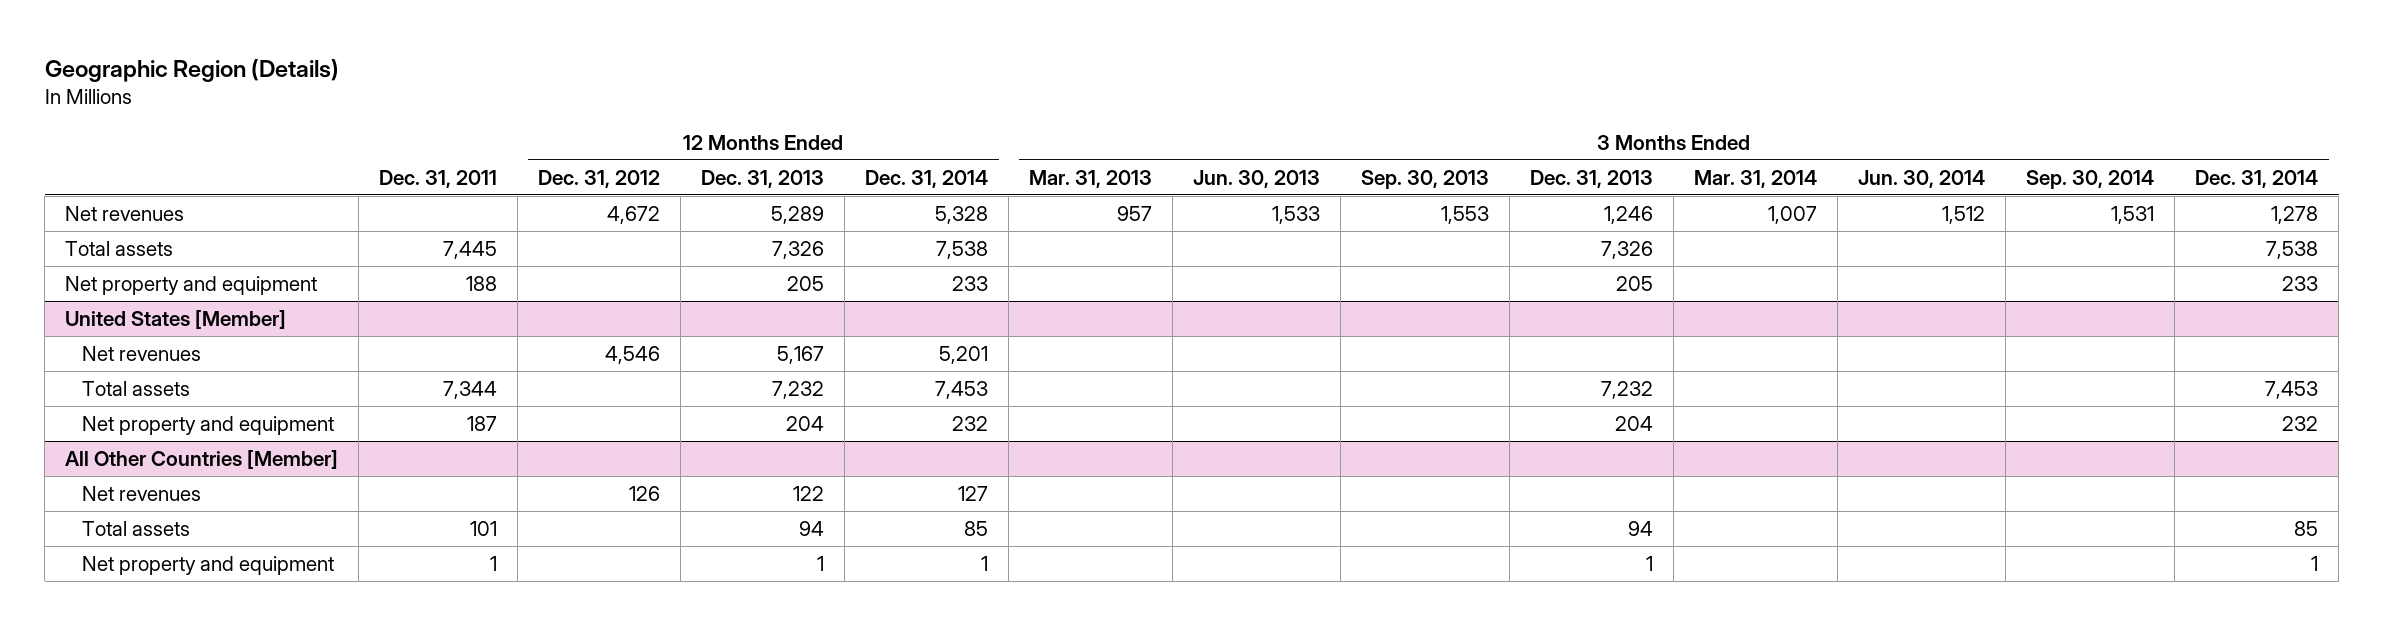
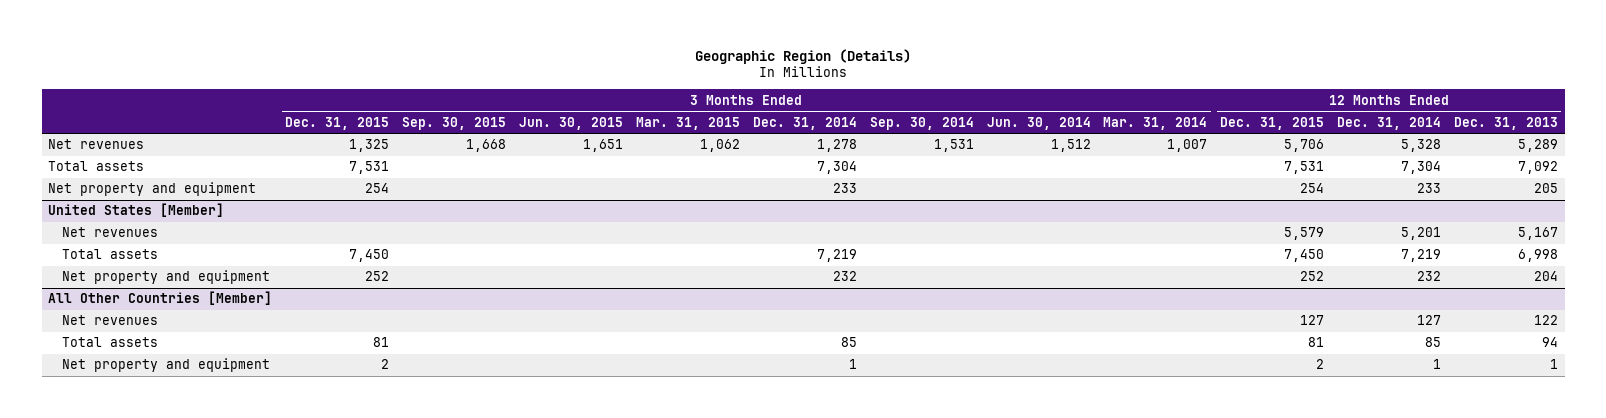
[379,169,498,188] Dec. 31, 2011 -> none
[538,169,661,188] Dec. 31, 2012 -> none
[1029,169,1153,188] Mar. 31, 2013 -> none
[1193,169,1321,188] Jun. 30, 2013 -> none
[1361,169,1490,189] Sep. 30, 2013 -> none
[1530,169,1654,188] Dec. 31, 2013 -> none
none -> [284,116,389,130] Dec. 31, 2015
none -> [401,116,506,130] Sep. 30, 2015
none -> [518,116,623,130] Jun. 30, 2015
none -> [635,116,740,130] Mar. 31, 2015
none -> [1220,116,1325,130] Dec. 31, 2015
[772,240,825,259] 7,326 -> [1518,161,1559,175] 7,092
[936,240,989,259] 7,538 -> [1401,161,1442,175] 7,304
[2266,240,2319,259] 7,538 -> [816,161,857,175] 7,304
[772,380,825,399] 7,232 -> [1518,249,1559,263] 6,998
[935,380,989,399] 7,453 -> [1401,249,1442,263] 7,219
[2265,380,2319,399] 7,453 -> [816,249,857,263] 7,219

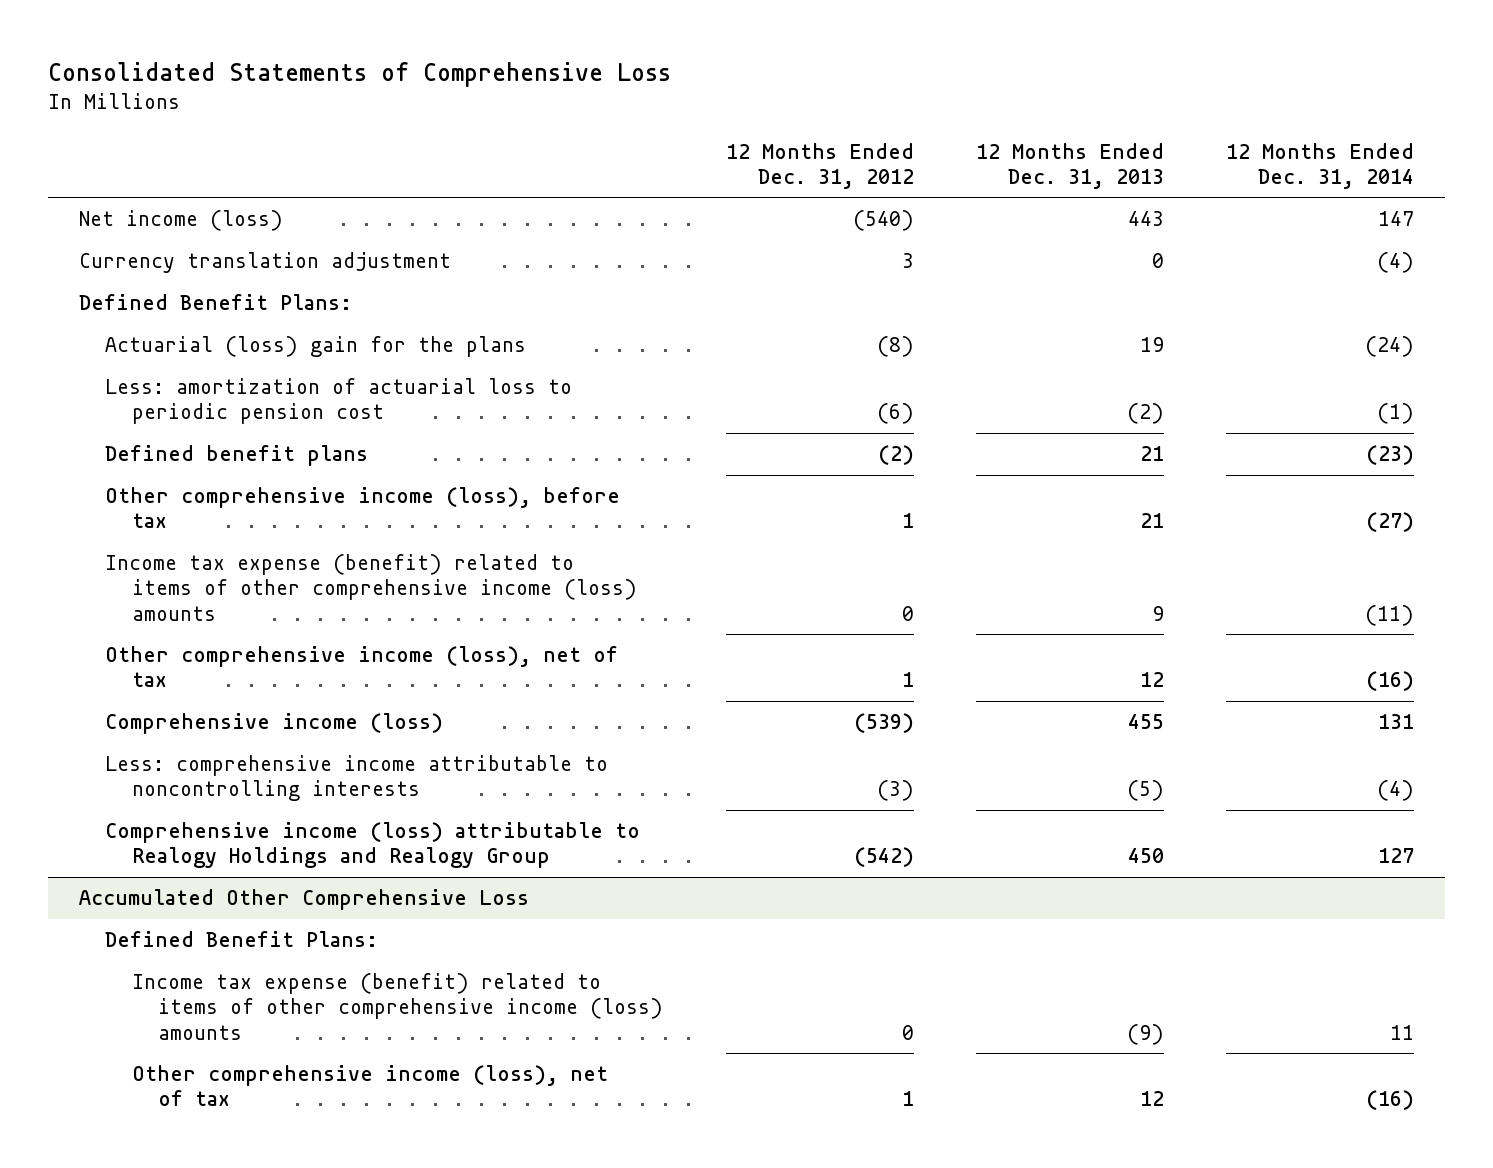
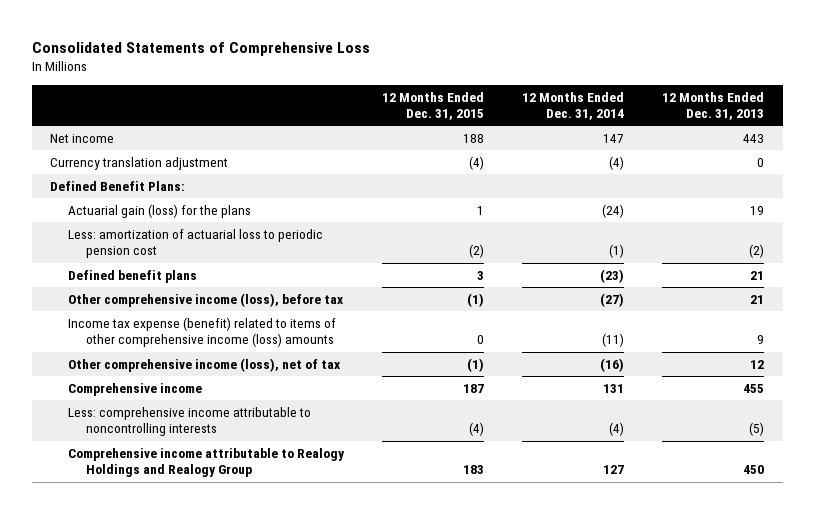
[725,142,914,189] 12 Months Ended Dec. 31, 2012 -> none
none -> [382,91,485,121] 12 Months Ended Dec. 31, 2015
[78,210,283,232] Net income (loss) -> [50,133,115,143] Net income
[105,336,527,358] Actuarial (loss) gain for the plans -> [68,203,252,218] Actuarial gain (loss) for the plans
[105,713,444,735] Comprehensive income (loss) -> [68,382,203,396] Comprehensive income
[78,889,529,911] Accumulated Other Comprehensive Loss -> none
[105,931,379,948] Defined Benefit Plans: -> none
[131,973,664,1040] Income tax expense (benefit) related to items of other comprehensive income (loss) amounts -> none
[131,1065,608,1107] Other comprehensive income (loss), net of tax -> none
[105,822,641,869] Comprehensive income (loss) attributable to Realogy Holdings and Realogy Group -> [68,447,346,478] Comprehensive income attributable to Realogy Holdings and Realogy Group

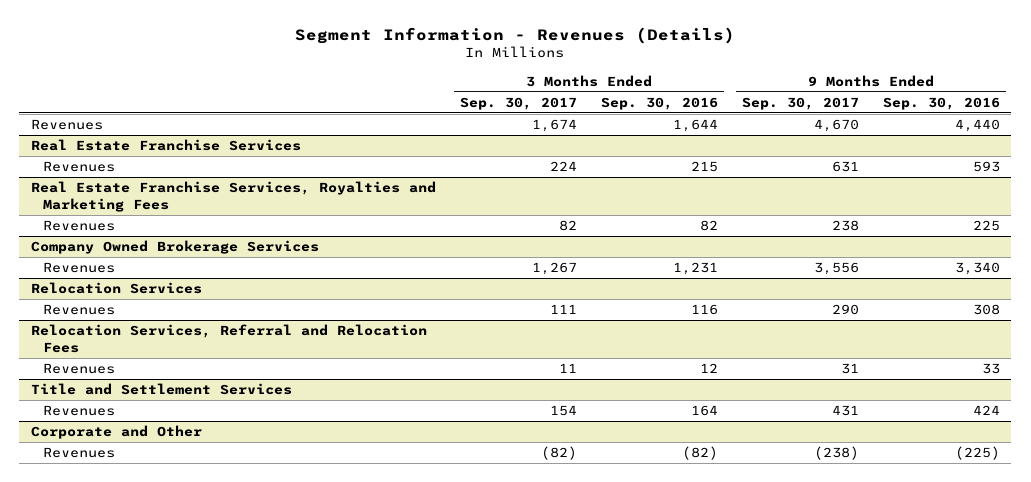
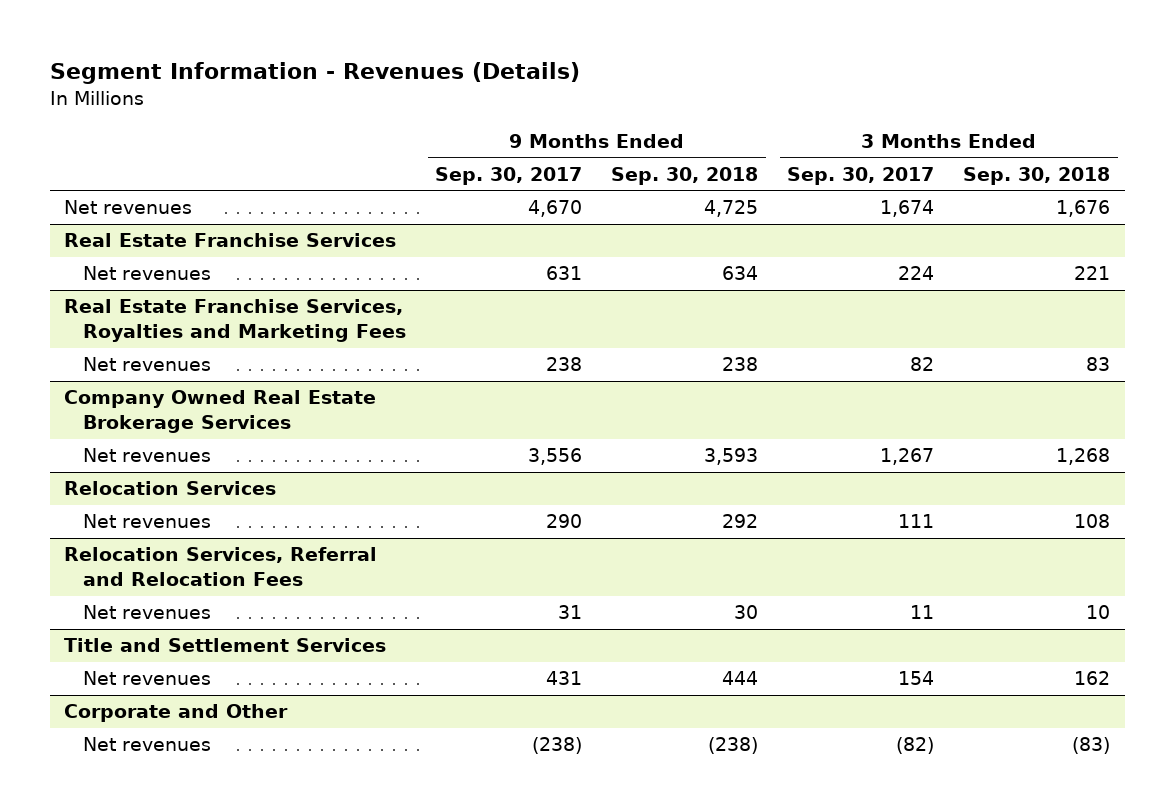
[600,96,718,110] Sep. 30, 2016 -> none
[882,96,1000,110] Sep. 30, 2016 -> none
none -> [611,166,759,185] Sep. 30, 2018
none -> [963,166,1111,185] Sep. 30, 2018
[31,119,104,131] Revenues -> [64,200,193,215] Net revenues
[43,161,116,173] Revenues -> [83,266,212,281] Net revenues
[43,220,116,232] Revenues -> [83,357,212,372] Net revenues
[31,240,320,255] Company Owned Brokerage Services -> [64,390,377,434] Company Owned Real Estate Brokerage Services
[43,262,116,274] Revenues -> [83,448,212,463] Net revenues
[43,304,116,316] Revenues -> [83,514,212,529] Net revenues
[43,363,116,375] Revenues -> [83,605,212,620] Net revenues
[43,405,116,417] Revenues -> [83,671,212,686] Net revenues
[43,447,116,459] Revenues -> [83,737,212,752] Net revenues

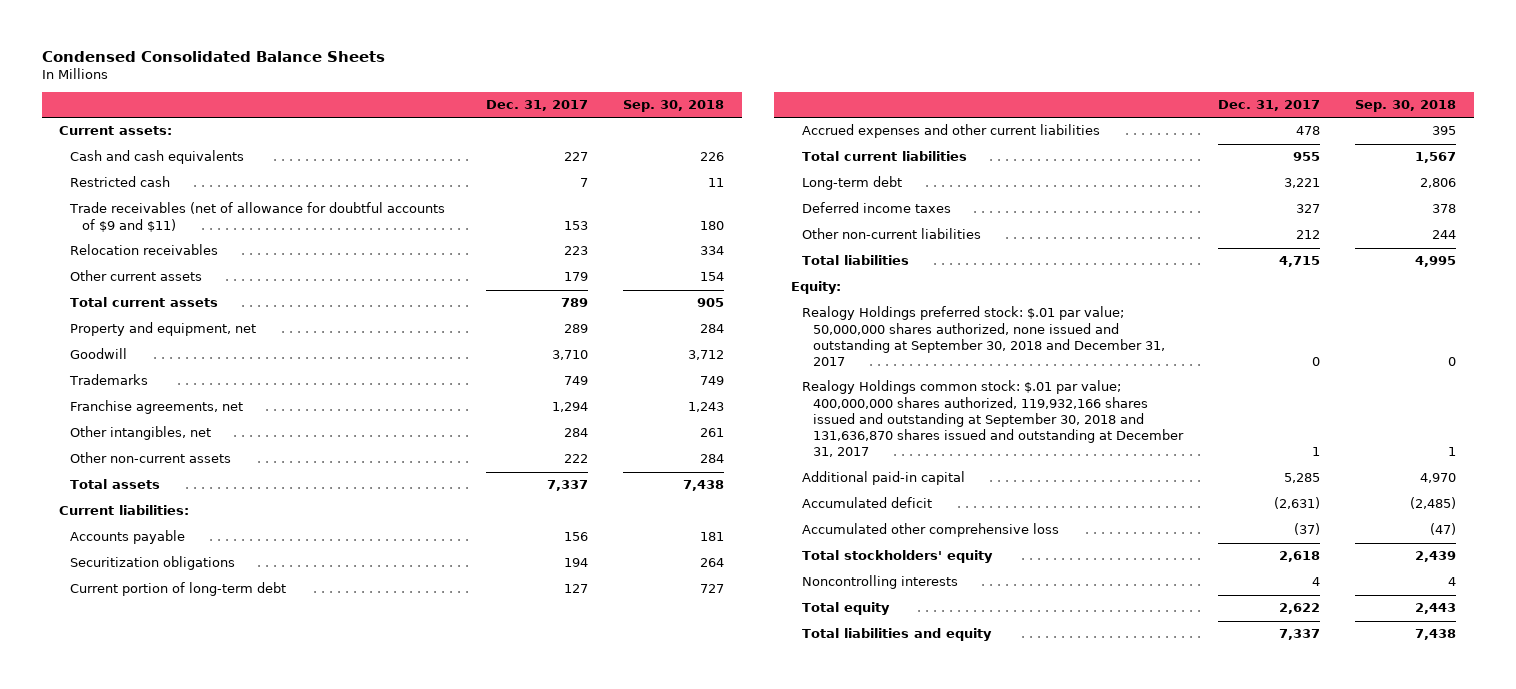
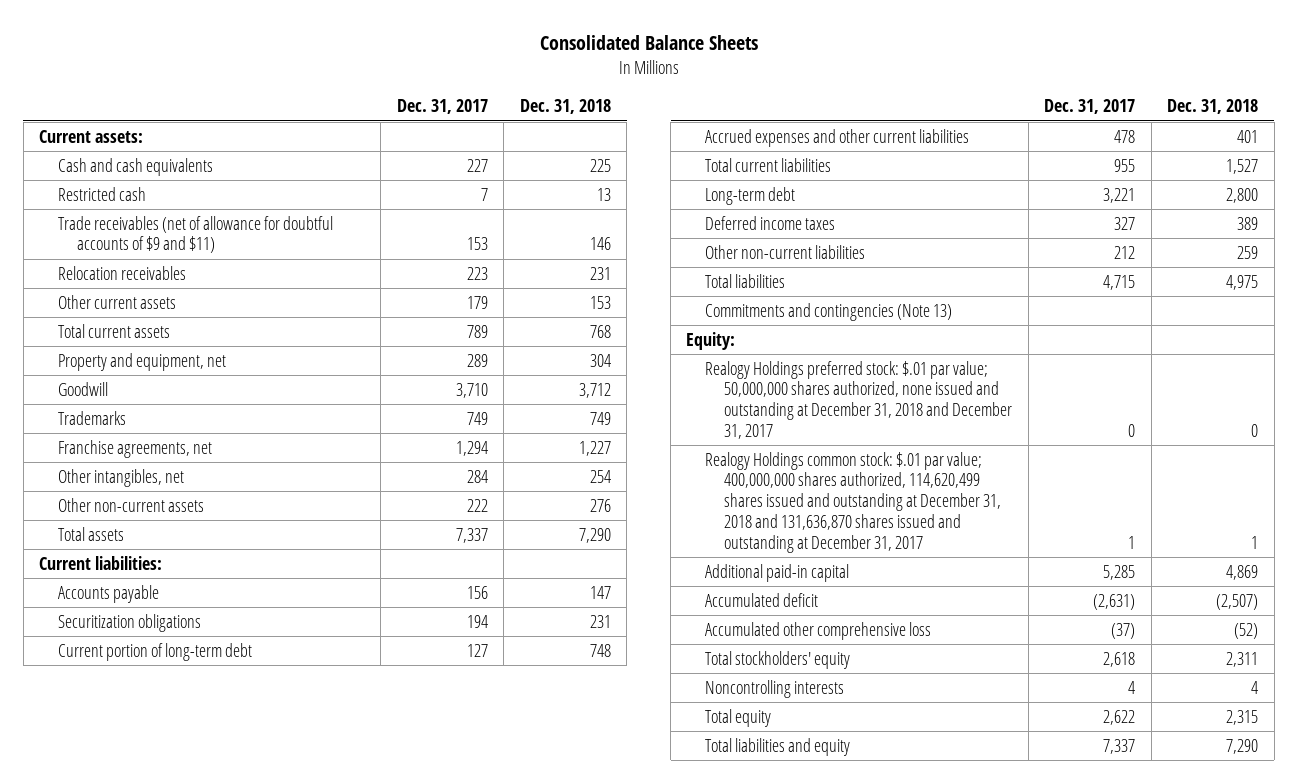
[41,50,385,62] Condensed Consolidated Balance Sheets -> [539,35,758,51] Consolidated Balance Sheets
[623,100,725,113] Sep. 30, 2018 -> none
none -> [519,99,611,115] Dec. 31, 2018
none -> [705,302,953,321] Commitments and contingencies (Note 13)
[802,306,1166,367] Realogy Holdings preferred stock: $.01 par value; 50,000,000 shares authorized, none issued and outstanding at September 30, 2018 and December 31, 2017 -> [705,360,1013,439] Realogy Holdings preferred stock: $.01 par value; 50,000,000 shares authorized, none issued and outstanding at December 31, 2018 and December 31, 2017
[802,380,1185,458] Realogy Holdings common stock: $.01 par value; 400,000,000 shares authorized, 119,932,166 shares issued and outstanding at September 30, 2018 and 131,636,870 shares issued and outstanding at December 31, 2017 -> [705,451,1002,553] Realogy Holdings common stock: $.01 par value; 400,000,000 shares authorized, 114,620,499 shares issued and outstanding at December 31, 2018 and 131,636,870 shares issued and outstanding at December 31, 2017

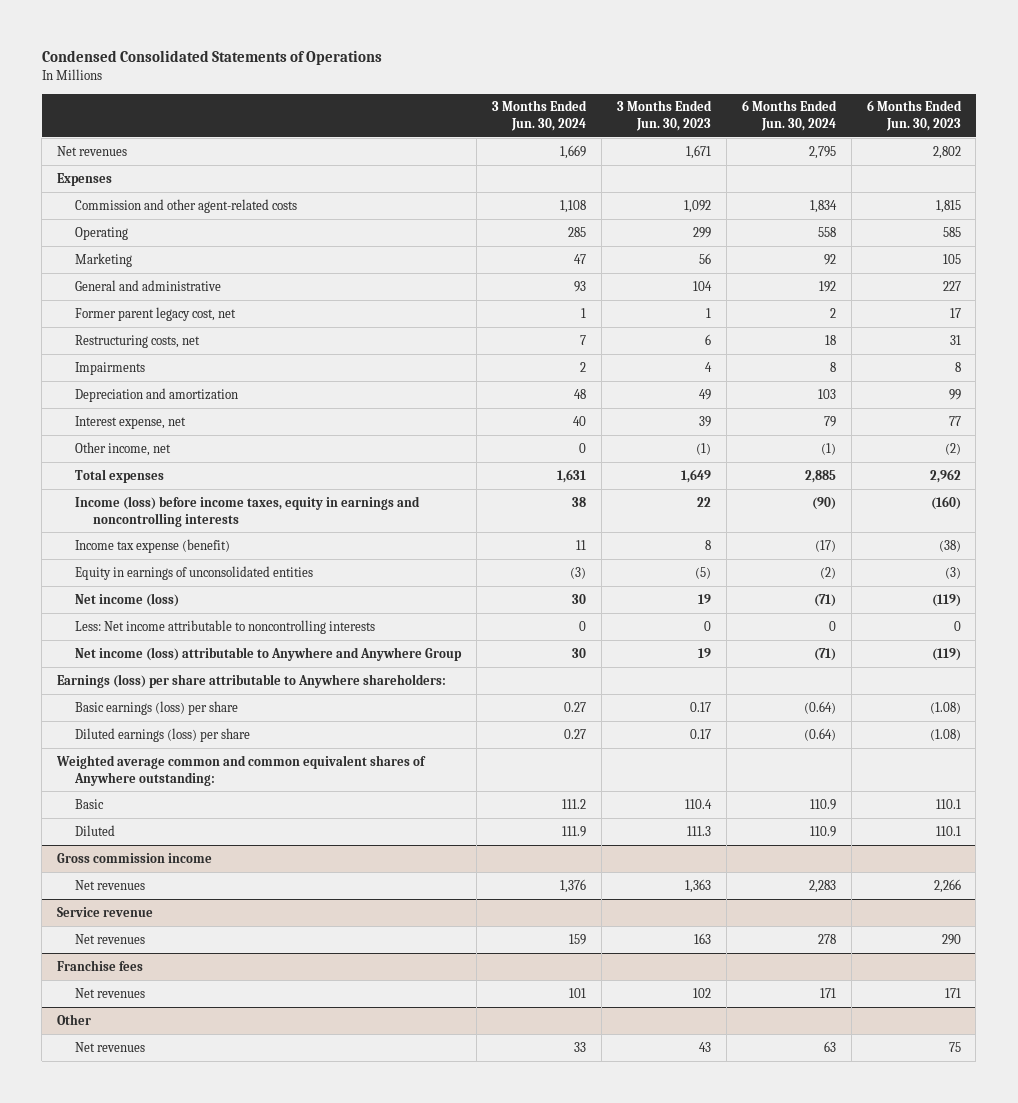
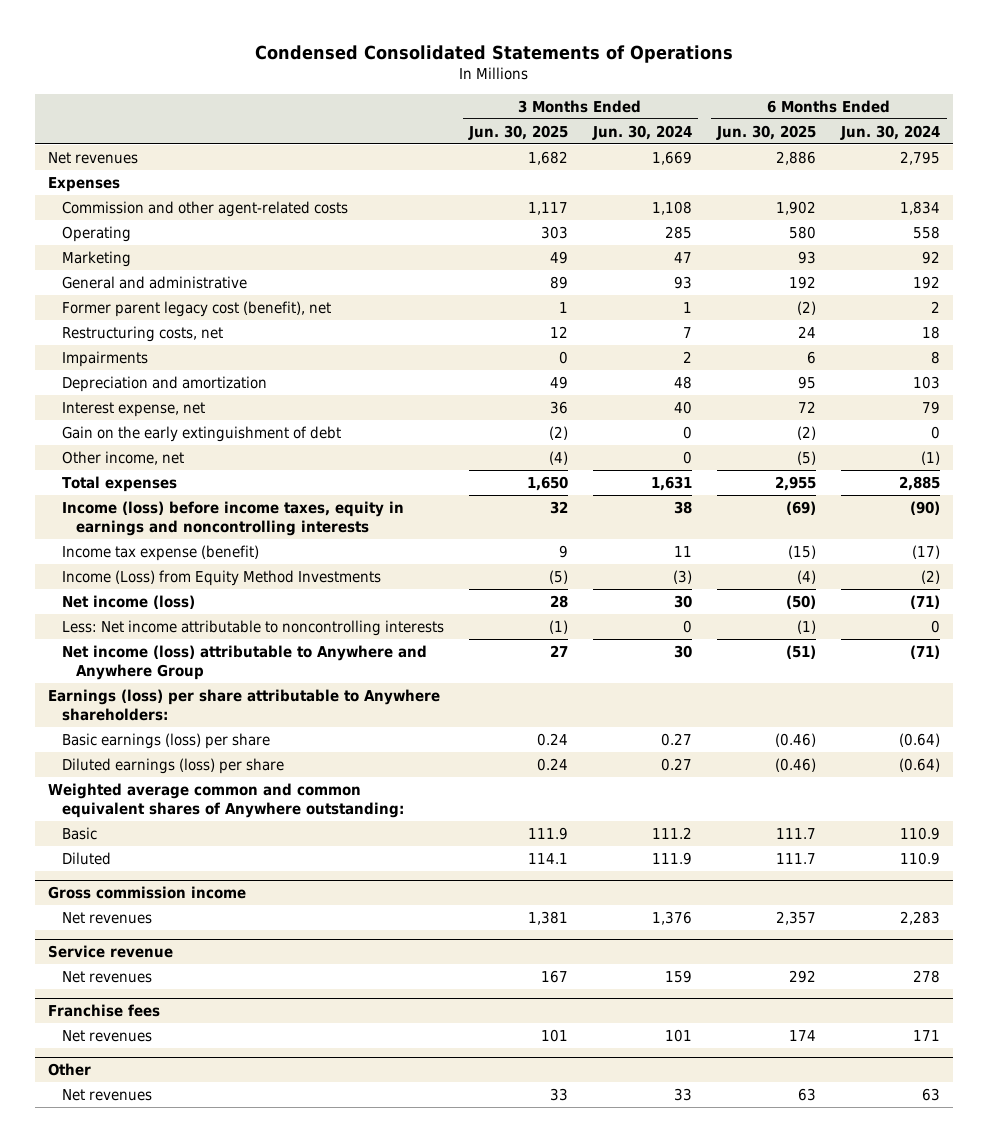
[616,100,712,132] 3 Months Ended Jun. 30, 2023 -> none
[866,100,962,132] 6 Months Ended Jun. 30, 2023 -> none
none -> [467,124,568,140] Jun. 30, 2025
none -> [716,124,817,140] Jun. 30, 2025
[75,306,237,321] Former parent legacy cost, net -> [61,300,331,317] Former parent legacy cost (benefit), net
none -> [61,425,341,442] Gain on the early extinguishment of debt
[75,565,314,580] Equity in earnings of unconsolidated entities -> [61,569,381,586] Income (Loss) from Equity Method Investments

